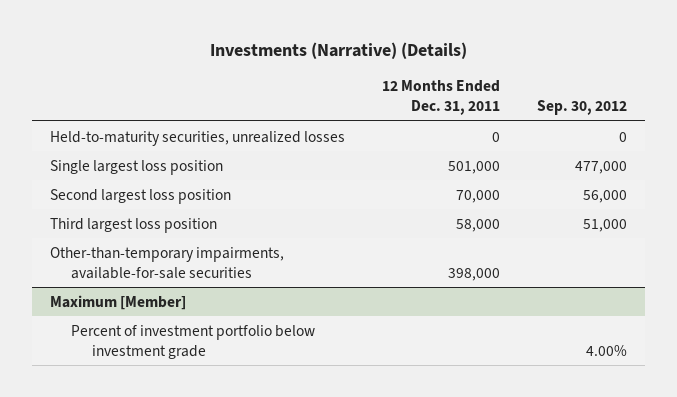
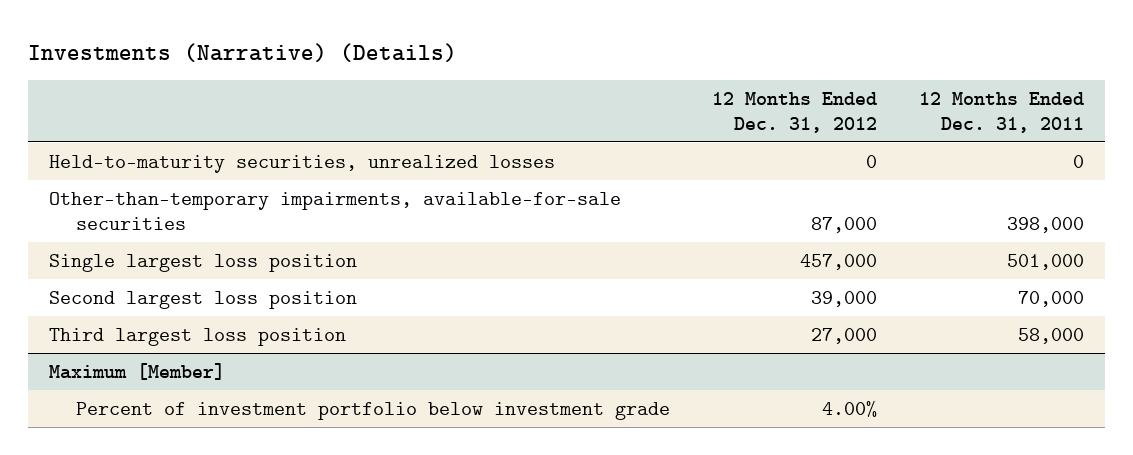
[536,100,627,116] Sep. 30, 2012 -> none
none -> [711,91,877,133] 12 Months Ended Dec. 31, 2012
[50,246,285,279] Other-than-temporary impairments, available-for-sale securities -> [49,191,622,230] Other-than-temporary impairments, available-for-sale securities

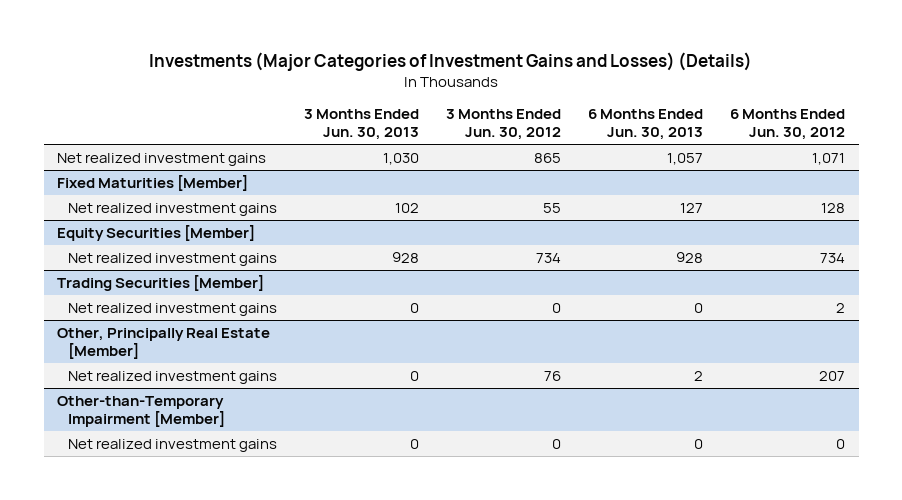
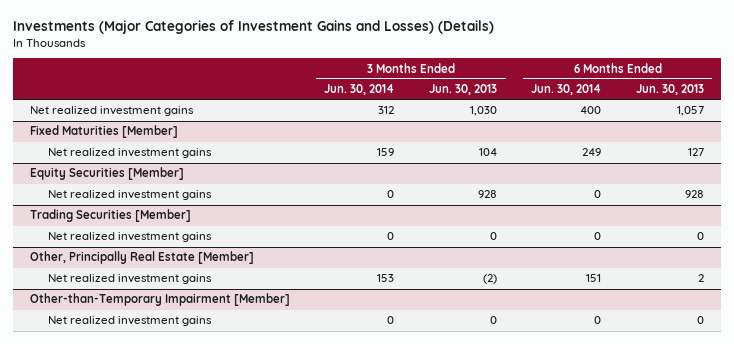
[446,109,562,141] 3 Months Ended Jun. 30, 2012 -> none
[730,109,846,141] 6 Months Ended Jun. 30, 2012 -> none
none -> [324,84,395,96] Jun. 30, 2014
none -> [531,84,602,96] Jun. 30, 2014
[395,202,420,213] 102 -> [478,148,497,157] 104
[410,370,420,381] 0 -> [482,274,497,285] (2)

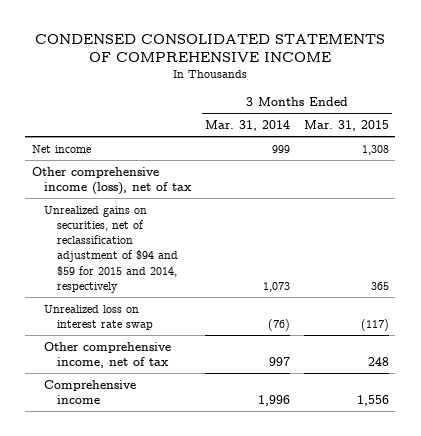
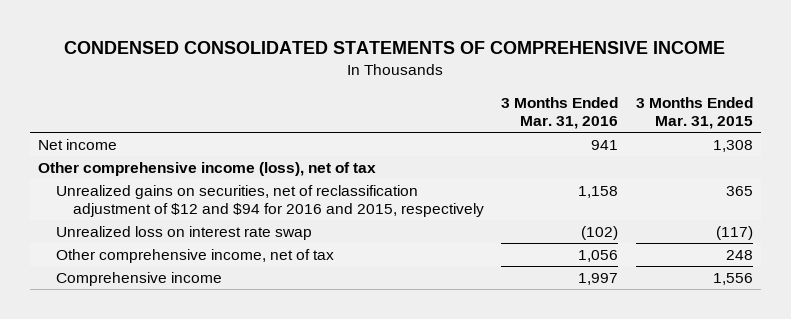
[205,119,291,131] Mar. 31, 2014 -> none
none -> [501,96,619,130] 3 Months Ended Mar. 31, 2016
[44,205,178,294] Unrealized gains on securities, net of reclassification adjustment of $94 and $59 for 2015 and 2014, respectively -> [55,184,485,218] Unrealized gains on securities, net of reclassification adjustment of $12 and $94 for 2016 and 2015, respectively

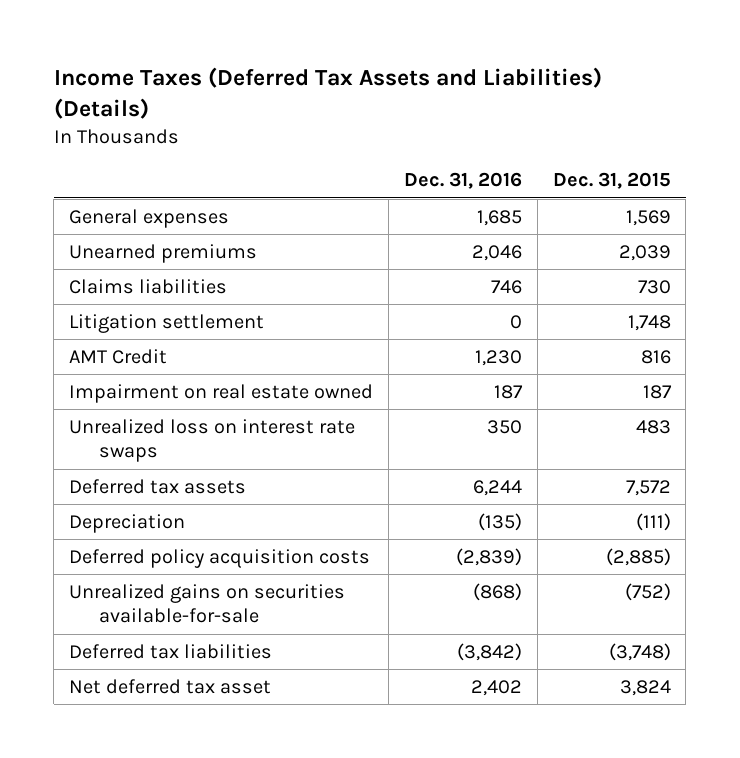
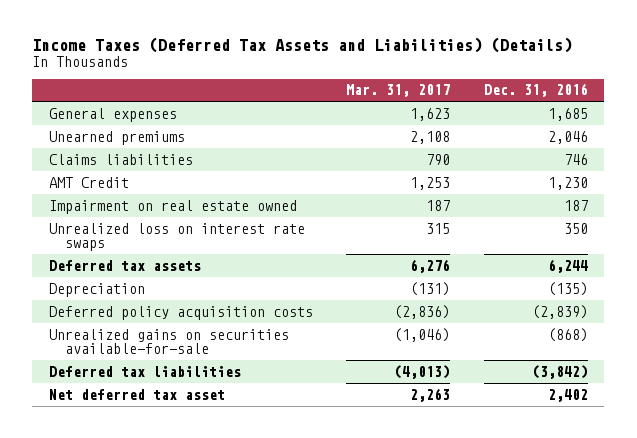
[552,172,671,190] Dec. 31, 2015 -> none
none -> [346,84,451,98] Mar. 31, 2017
[69,313,265,333] Litigation settlement -> none

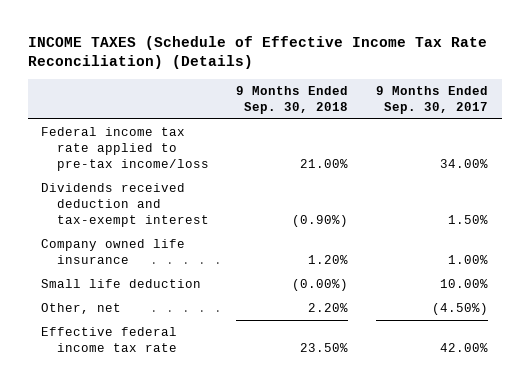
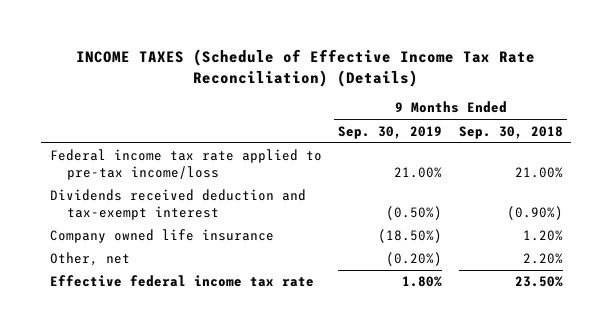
[375,86,488,114] 9 Months Ended Sep. 30, 2017 -> none
none -> [338,125,443,139] Sep. 30, 2019
[41,279,202,289] Small life deduction -> none

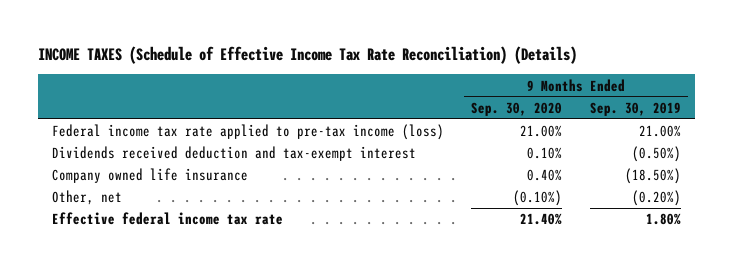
[458,125,563,139] Sep. 30, 2018 -> none
none -> [471,101,563,116] Sep. 30, 2020
[49,149,322,181] Federal income tax rate applied to pre-tax income/loss -> [51,124,444,141] Federal income tax rate applied to pre-tax income (loss)

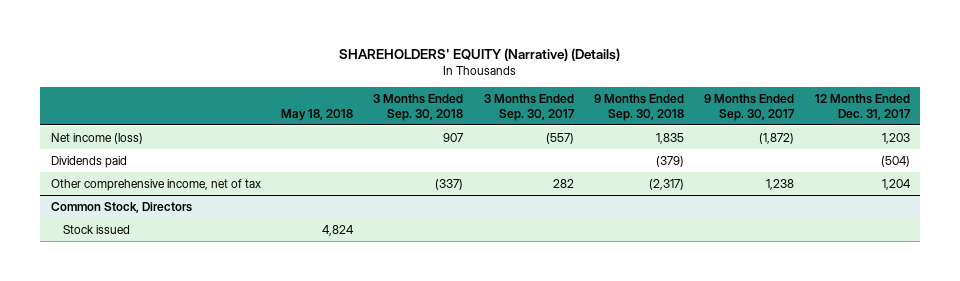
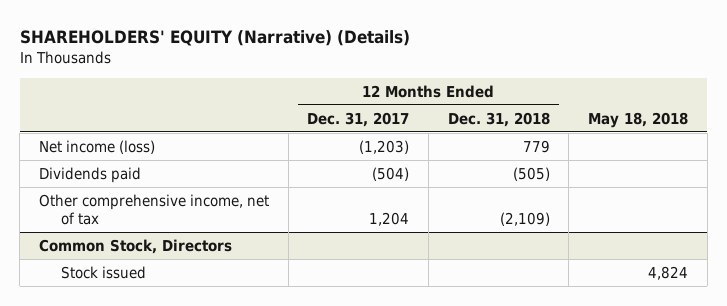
[373,93,464,121] 3 Months Ended Sep. 30, 2018 -> none
[483,93,575,121] 3 Months Ended Sep. 30, 2017 -> none
[594,93,685,121] 9 Months Ended Sep. 30, 2018 -> none
[704,93,796,121] 9 Months Ended Sep. 30, 2017 -> none
none -> [447,111,550,127] Dec. 31, 2018
[881,132,910,144] 1,203 -> [359,139,410,154] (1,203)

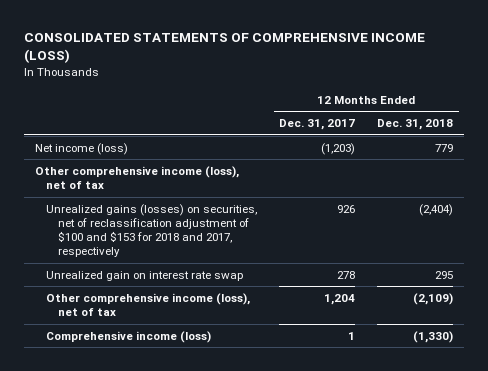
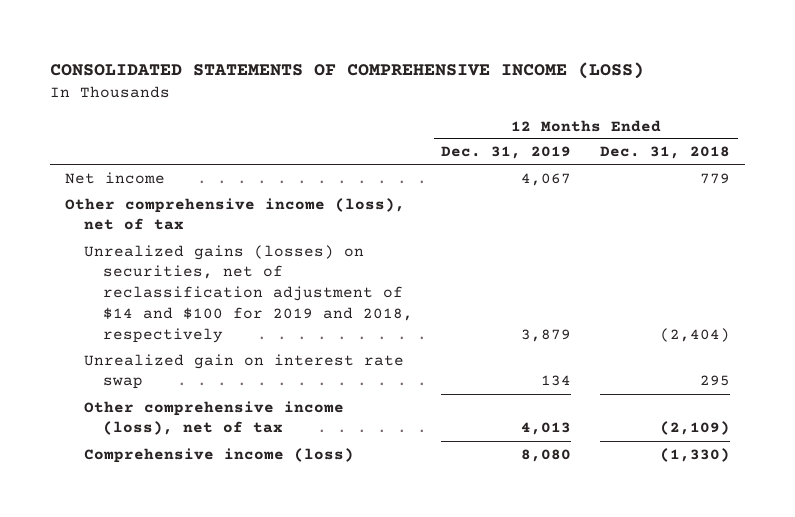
[279,119,356,131] Dec. 31, 2017 -> none
none -> [441,146,572,160] Dec. 31, 2019
[34,142,128,155] Net income (loss) -> [64,171,165,184] Net income
[46,203,258,258] Unrealized gains (losses) on securities, net of reclassification adjustment of $100 and $153 for 2018 and 2017, respectively -> [83,244,413,343] Unrealized gains (losses) on securities, net of reclassification adjustment of $14 and $100 for 2019 and 2018, respectively

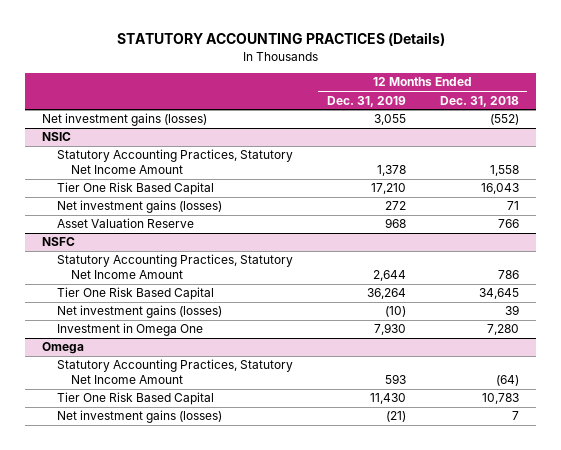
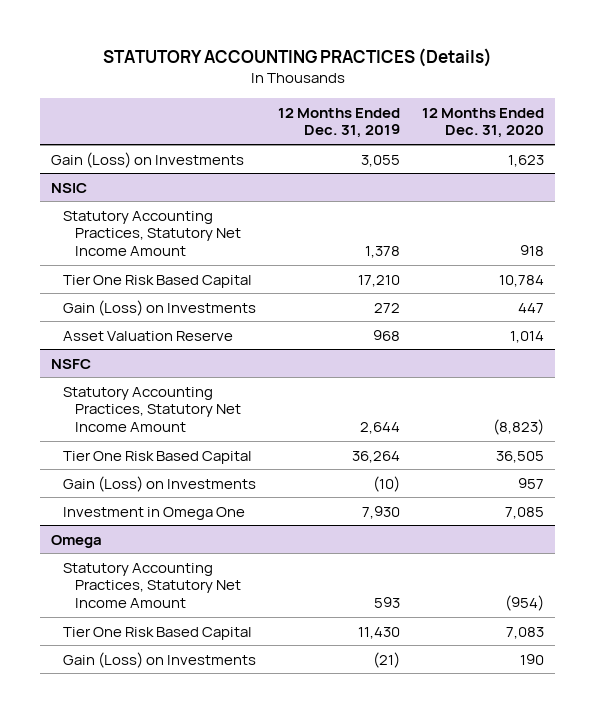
[439,95,519,107] Dec. 31, 2018 -> none
none -> [422,107,545,139] 12 Months Ended Dec. 31, 2020
[42,113,208,127] Net investment gains (losses) -> [51,151,245,168] Gain (Loss) on Investments
[56,200,222,214] Net investment gains (losses) -> [63,299,257,316] Gain (Loss) on Investments
[56,305,222,319] Net investment gains (losses) -> [63,475,257,492] Gain (Loss) on Investments
[56,410,222,424] Net investment gains (losses) -> [63,651,257,668] Gain (Loss) on Investments

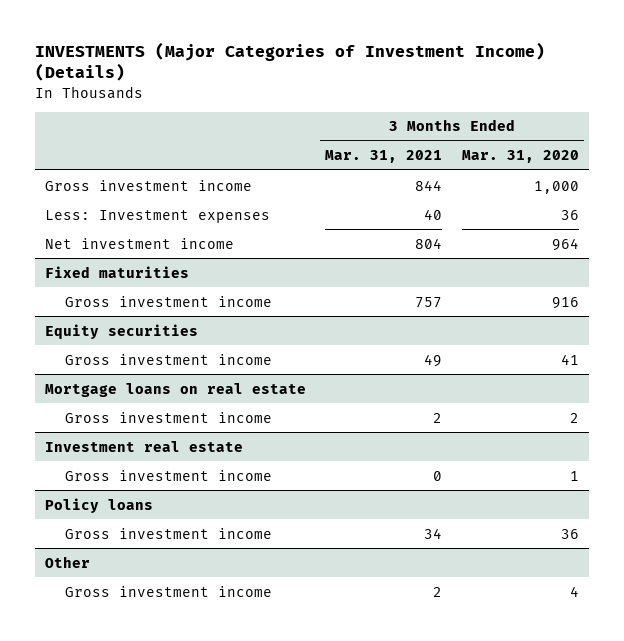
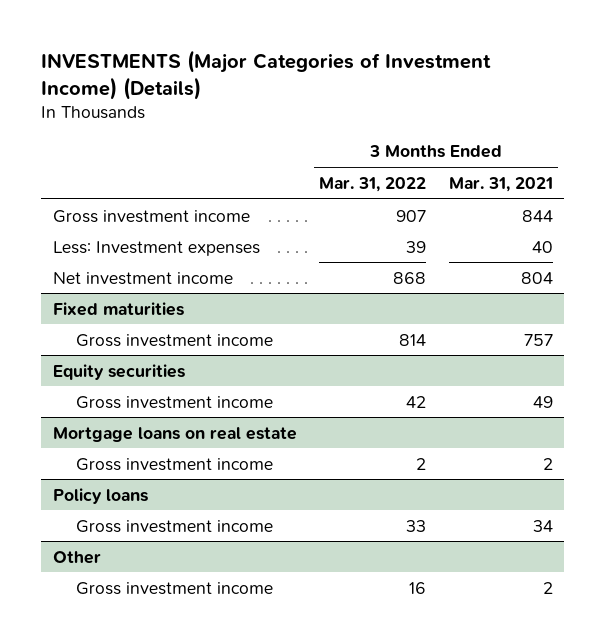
[462,150,580,164] Mar. 31, 2020 -> none
none -> [319,176,427,192] Mar. 31, 2022
[44,440,243,452] Investment real estate -> none
[65,469,273,481] Gross investment income -> none

